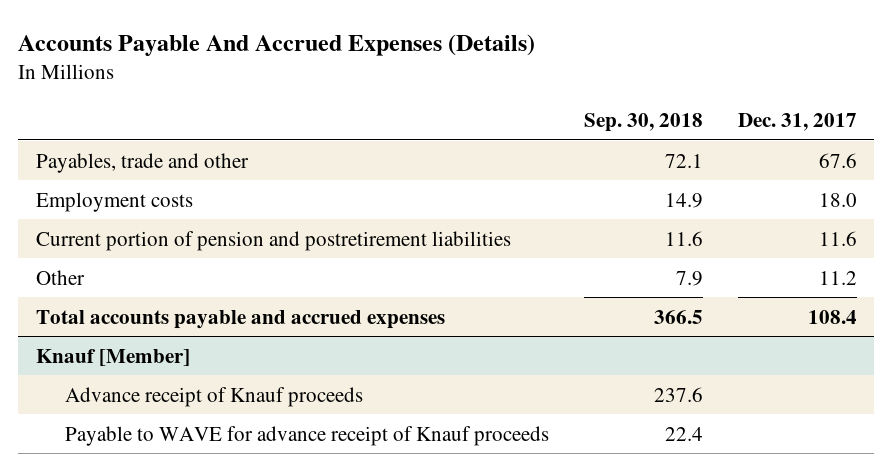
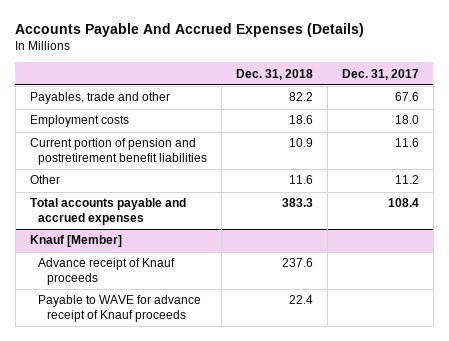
[583,112,703,132] Sep. 30, 2018 -> none
none -> [236,68,314,80] Dec. 31, 2018
[35,230,511,251] Current portion of pension and postretirement liabilities -> [29,138,208,165] Current portion of pension and postretirement benefit liabilities

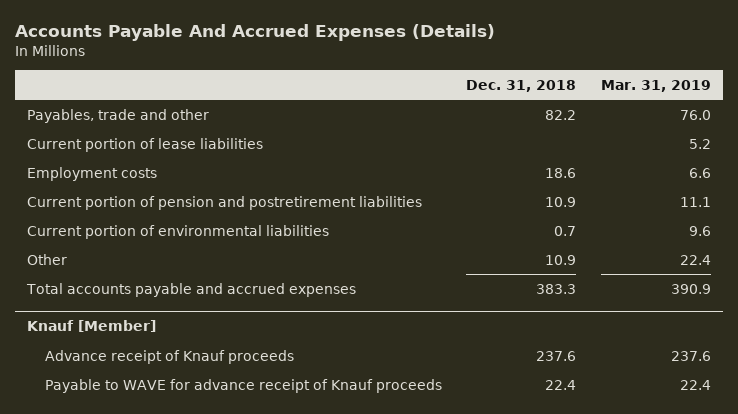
[341,68,419,80] Dec. 31, 2017 -> none
none -> [600,79,711,92] Mar. 31, 2019
none -> [27,137,264,152] Current portion of lease liabilities
[29,138,208,165] Current portion of pension and postretirement benefit liabilities -> [27,195,423,210] Current portion of pension and postretirement liabilities
none -> [27,224,330,239] Current portion of environmental liabilities
[289,175,314,185] 11.6 -> [545,254,577,265] 10.9

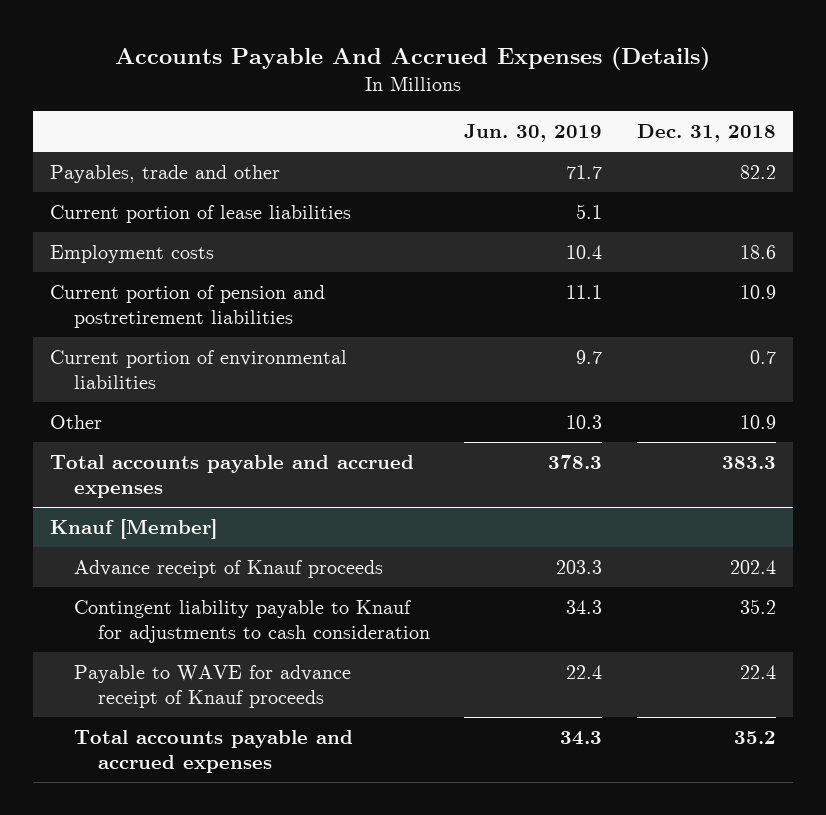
[600,79,711,92] Mar. 31, 2019 -> none
none -> [464,123,603,142] Jun. 30, 2019
[536,350,577,361] 237.6 -> [730,560,777,575] 202.4
none -> [73,600,430,643] Contingent liability payable to Knauf for adjustments to cash consideration
none -> [73,730,353,773] Total accounts payable and accrued expenses

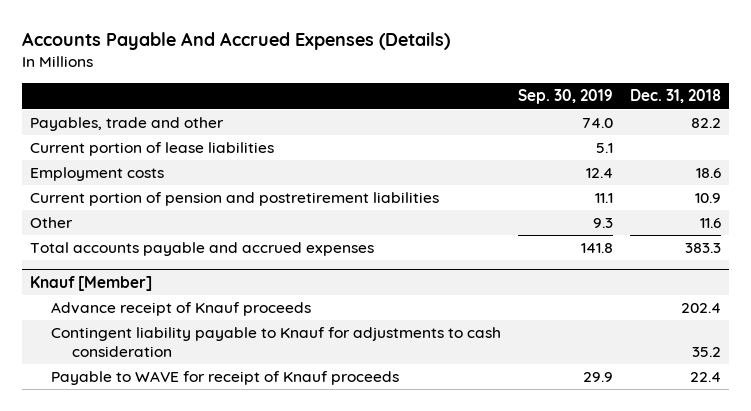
[464,123,603,142] Jun. 30, 2019 -> none
none -> [517,89,613,105] Sep. 30, 2019
[49,350,347,389] Current portion of environmental liabilities -> none
[740,415,777,430] 10.9 -> [699,218,721,229] 11.6
[73,730,353,773] Total accounts payable and accrued expenses -> none
[73,665,351,708] Payable to WAVE for advance receipt of Knauf proceeds -> [51,371,400,386] Payable to WAVE for receipt of Knauf proceeds

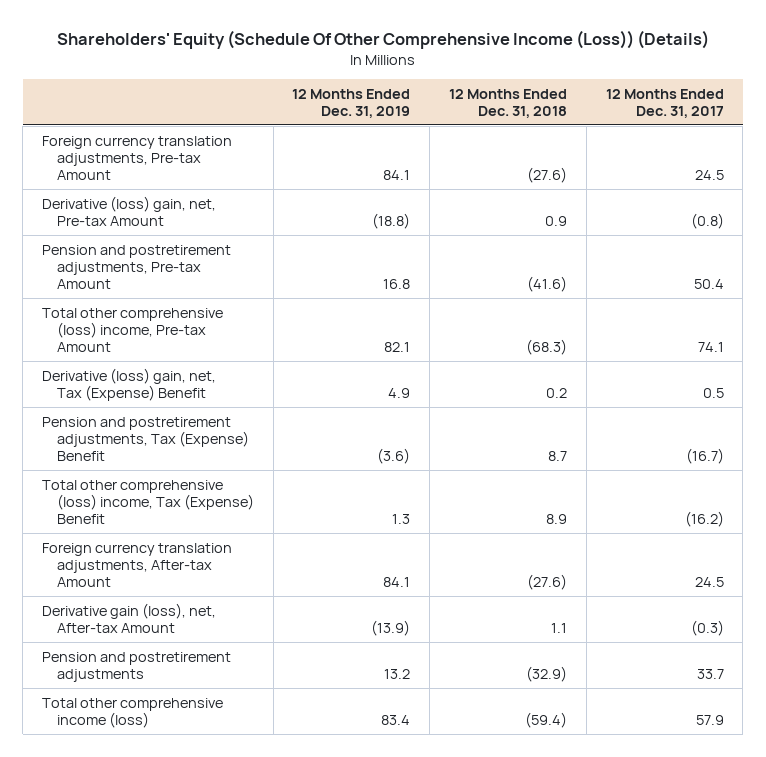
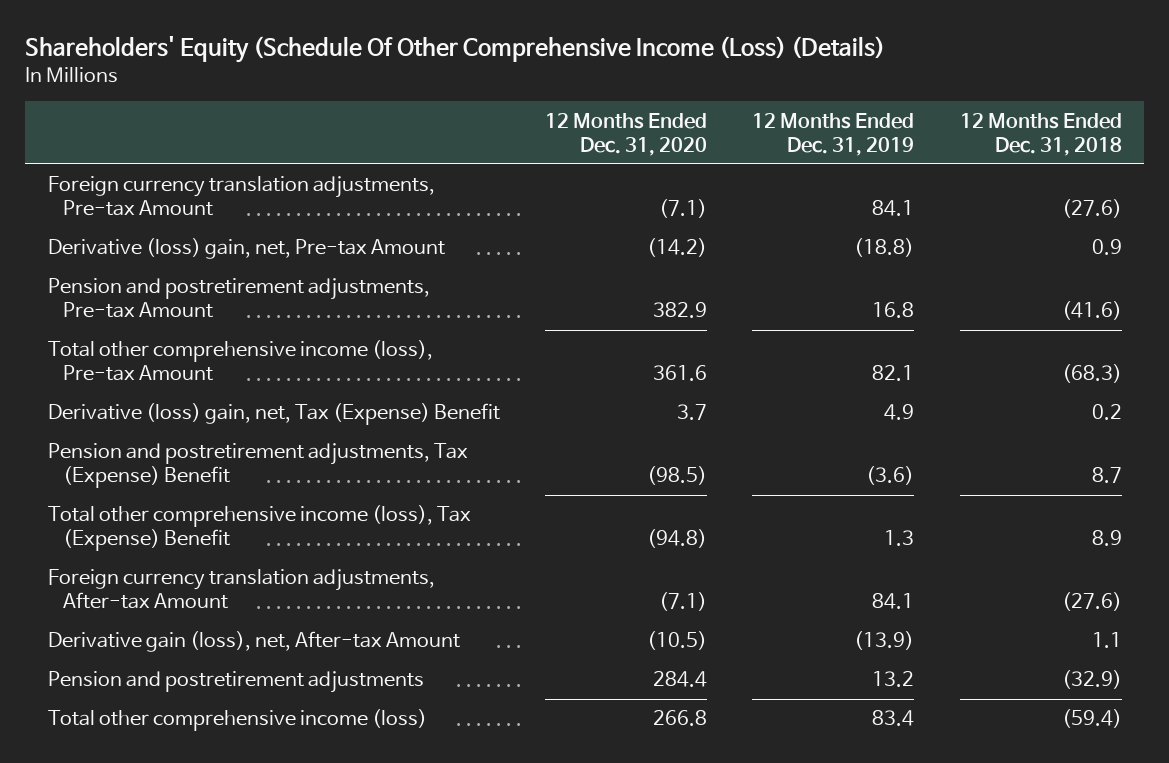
[56,30,709,50] Shareholders' Equity (Schedule Of Other Comprehensive Income (Loss)) (Details) -> [25,36,886,64] Shareholders' Equity (Schedule Of Other Comprehensive Income (Loss) (Details)
[605,88,724,118] 12 Months Ended Dec. 31, 2017 -> none
none -> [545,112,708,156] 12 Months Ended Dec. 31, 2020
[41,307,223,353] Total other comprehensive (loss) income, Pre-tax Amount -> [47,340,433,382] Total other comprehensive income (loss), Pre-tax Amount
[41,479,254,525] Total other comprehensive (loss) income, Tax (Expense) Benefit -> [47,505,471,552] Total other comprehensive income (loss), Tax (Expense) Benefit

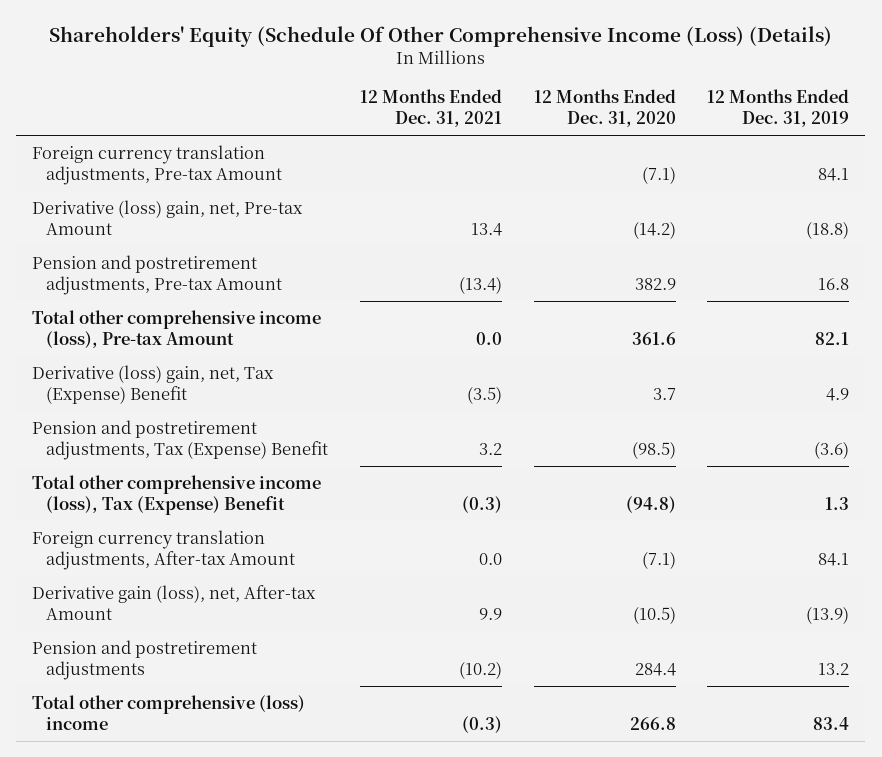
[959,112,1122,156] 12 Months Ended Dec. 31, 2018 -> none
none -> [359,89,502,128] 12 Months Ended Dec. 31, 2021
[47,709,427,732] Total other comprehensive income (loss) -> [32,695,306,731] Total other comprehensive (loss) income

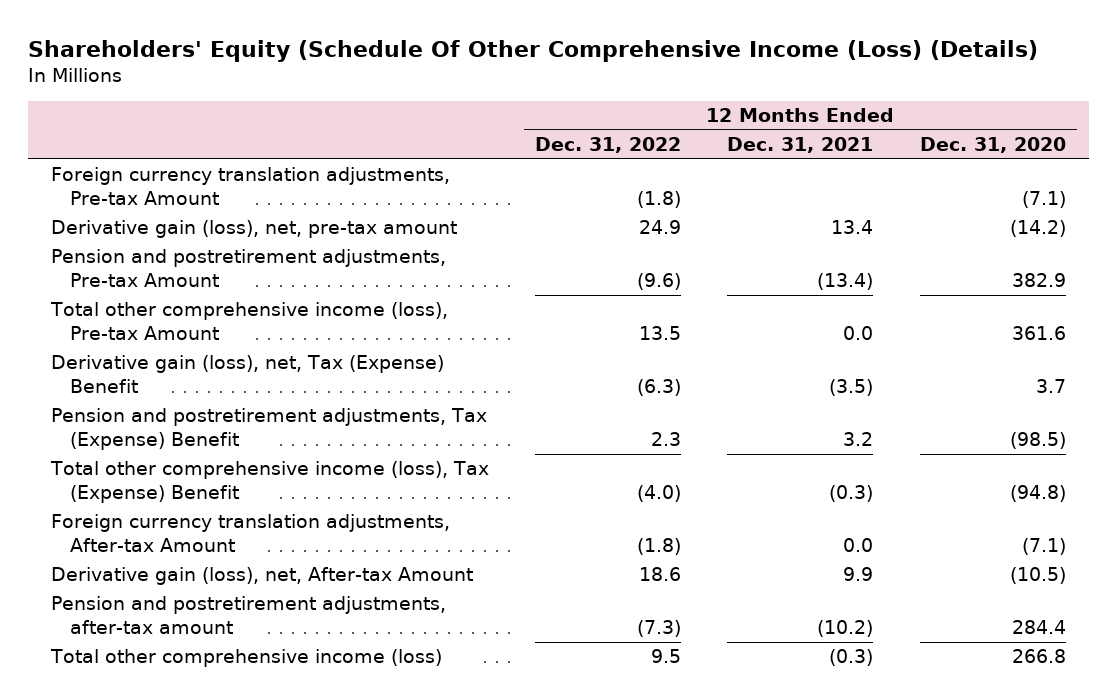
[707,89,850,128] 12 Months Ended Dec. 31, 2019 -> none
none -> [535,136,682,153] Dec. 31, 2022
[32,200,304,236] Derivative (loss) gain, net, Pre-tax Amount -> [50,220,457,239] Derivative gain (loss), net, pre-tax amount
[32,365,275,405] Derivative (loss) gain, net, Tax (Expense) Benefit -> [50,355,444,394] Derivative gain (loss), net, Tax (Expense) Benefit
[32,640,258,681] Pension and postretirement adjustments -> [50,596,446,635] Pension and postretirement adjustments, after-tax amount
[32,695,306,731] Total other comprehensive (loss) income -> [49,649,442,668] Total other comprehensive income (loss)

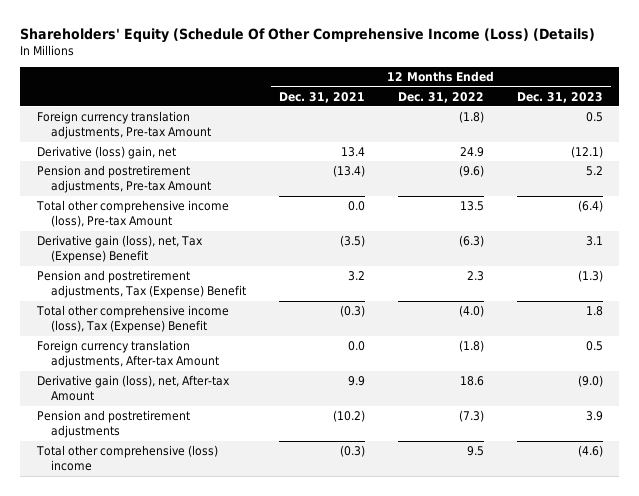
[919,136,1066,153] Dec. 31, 2020 -> none
none -> [516,91,603,103] Dec. 31, 2023
[50,220,457,239] Derivative gain (loss), net, pre-tax amount -> [36,145,176,159] Derivative (loss) gain, net
[50,596,446,635] Pension and postretirement adjustments, after-tax amount -> [36,409,190,439] Pension and postretirement adjustments
[49,649,442,668] Total other comprehensive income (loss) -> [35,444,218,472] Total other comprehensive (loss) income

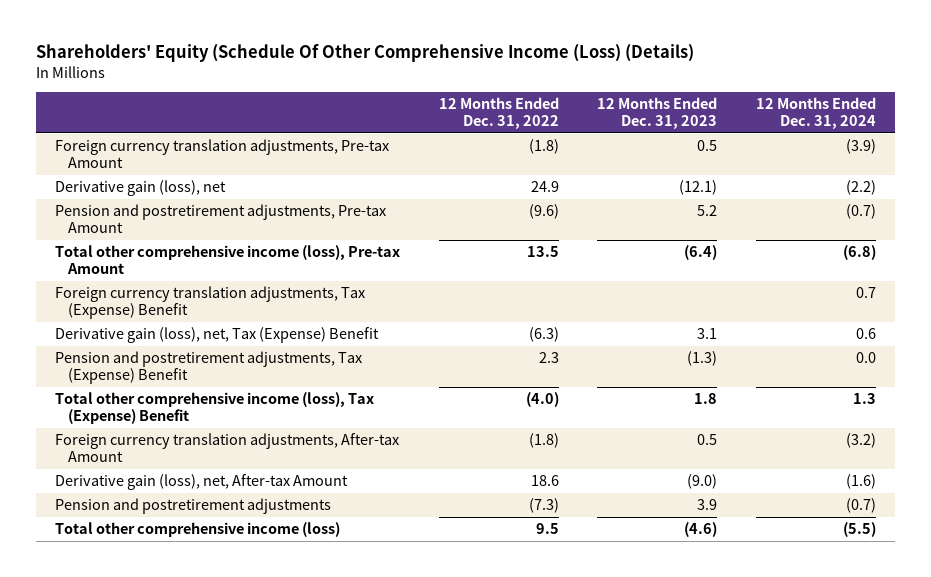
[278,91,365,103] Dec. 31, 2021 -> none
none -> [755,97,876,130] 12 Months Ended Dec. 31, 2024
[36,145,176,159] Derivative (loss) gain, net -> [55,180,227,197] Derivative gain (loss), net
none -> [55,286,366,319] Foreign currency translation adjustments, Tax (Expense) Benefit
[35,444,218,472] Total other comprehensive (loss) income -> [55,522,341,538] Total other comprehensive income (loss)

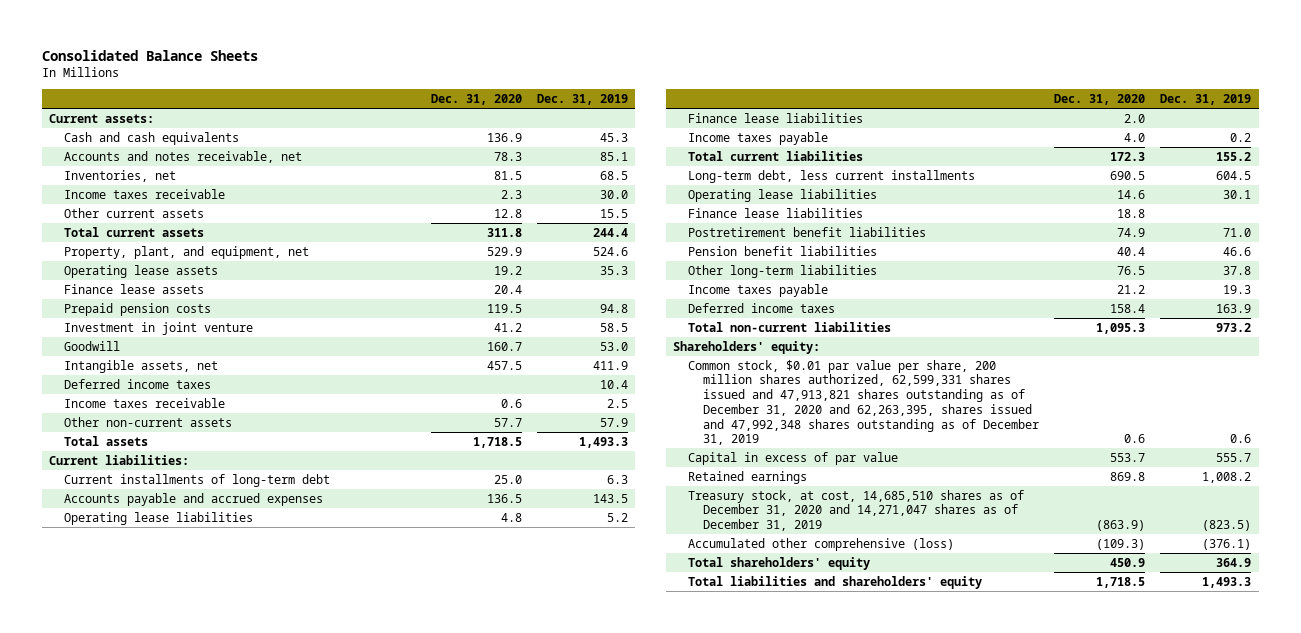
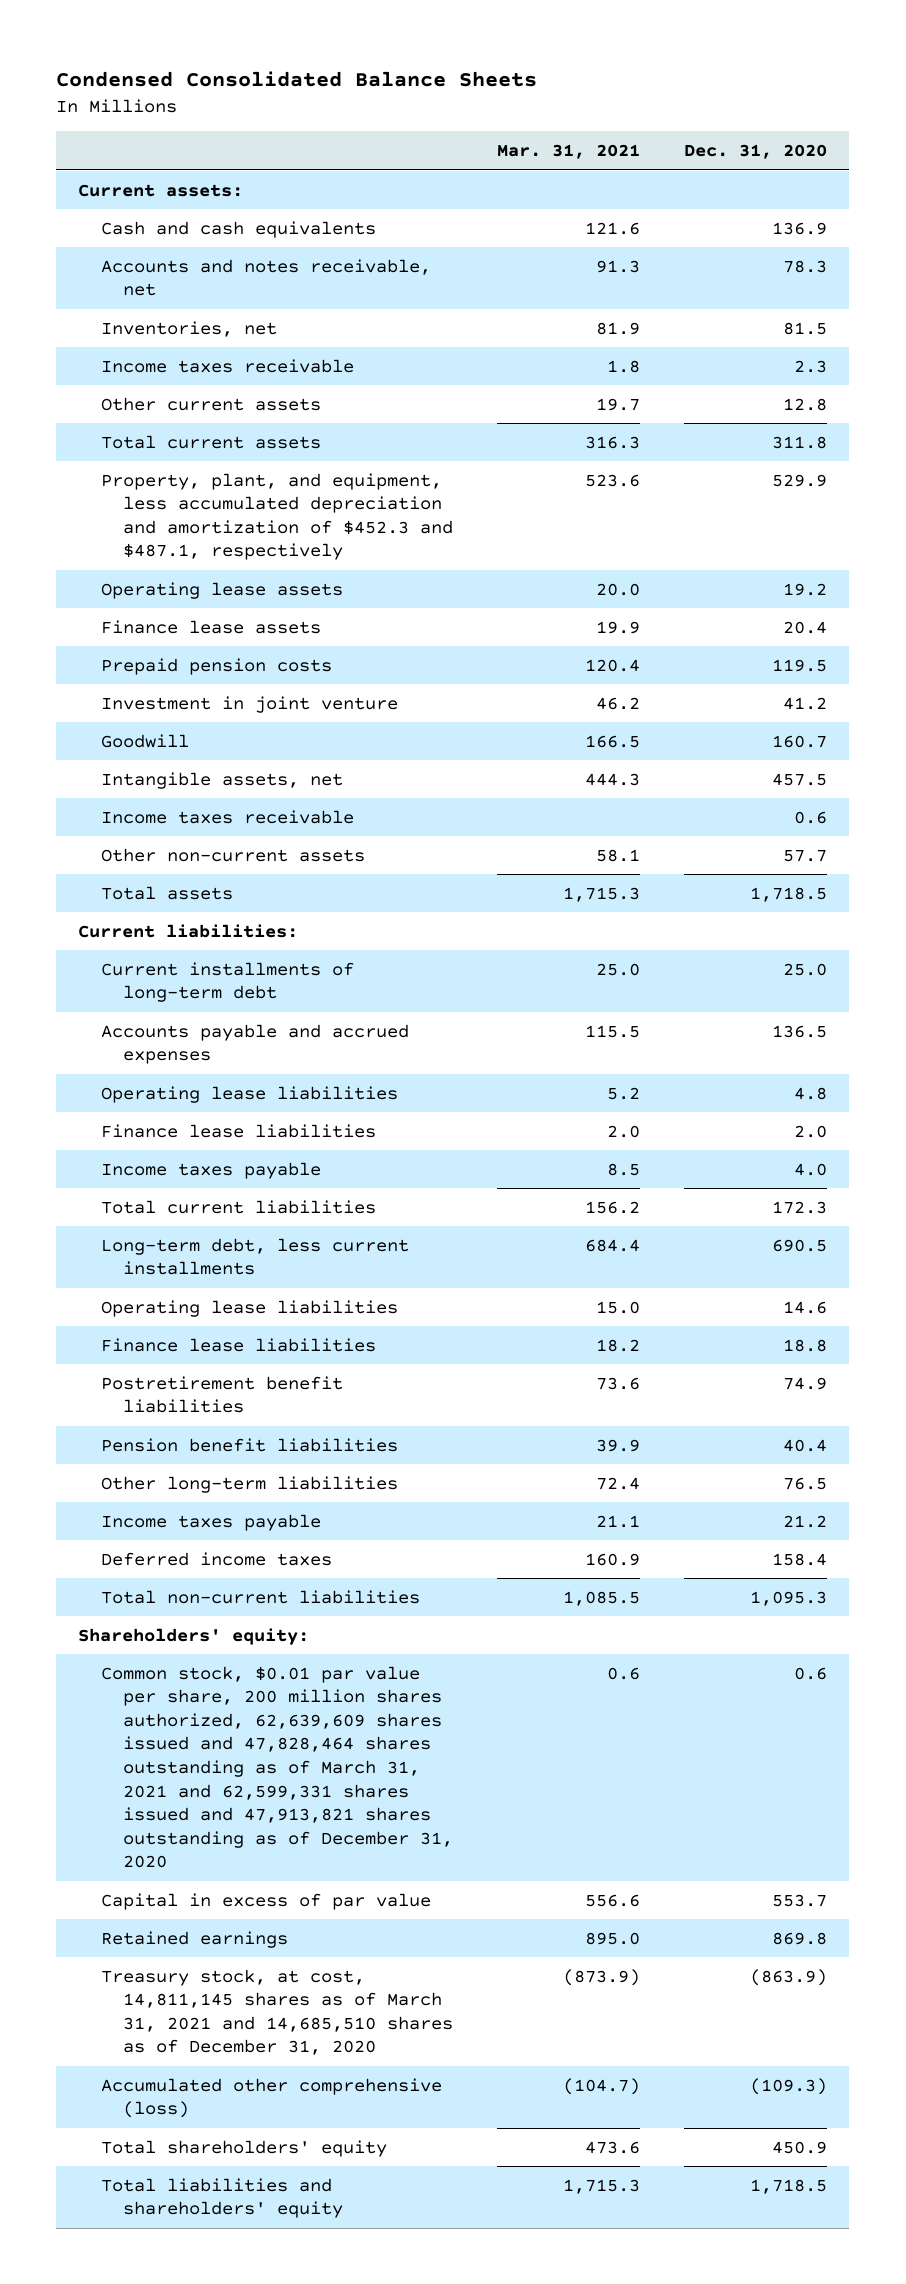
[41,49,258,61] Consolidated Balance Sheets -> [56,71,538,88] Condensed Consolidated Balance Sheets
[536,94,628,106] Dec. 31, 2019 -> none
none -> [497,144,641,160] Mar. 31, 2021
[64,245,310,259] Property, plant, and equipment, net -> [100,472,454,561] Property, plant, and equipment, less accumulated depreciation and amortization of $452.3 and $487.1, respectively
[64,378,212,389] Deferred income taxes -> none
[688,359,1040,446] Common stock, $0.01 par value per share, 200 million shares authorized, 62,599,331 shares issued and 47,913,821 shares outstanding as of December 31, 2020 and 62,263,395, shares issued and 47,992,348 shares outstanding as of December 31, 2019 -> [100,1665,454,1869] Common stock, $0.01 par value per share, 200 million shares authorized, 62,639,609 shares issued and 47,828,464 shares outstanding as of March 31, 2021 and 62,599,331 shares issued and 47,913,821 shares outstanding as of December 31, 2020
[688,489,1025,532] Treasury stock, at cost, 14,685,510 shares as of December 31, 2020 and 14,271,047 shares as of December 31, 2019 -> [100,1968,454,2056] Treasury stock, at cost, 14,811,145 shares as of March 31, 2021 and 14,685,510 shares as of December 31, 2020

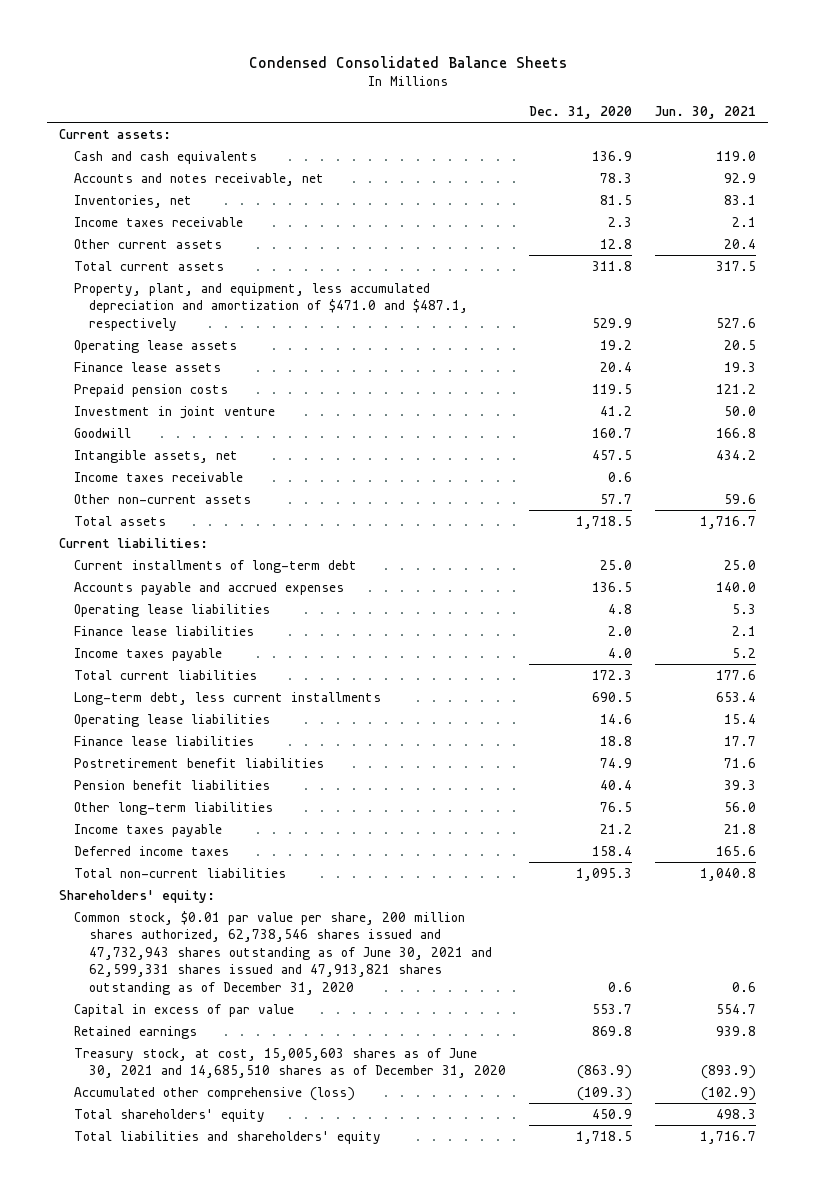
[497,144,641,160] Mar. 31, 2021 -> none
none -> [655,105,757,119] Jun. 30, 2021
[100,472,454,561] Property, plant, and equipment, less accumulated depreciation and amortization of $452.3 and $487.1, respectively -> [73,282,468,331] Property, plant, and equipment, less accumulated depreciation and amortization of $471.0 and $487.1, respectively
[100,1665,454,1869] Common stock, $0.01 par value per share, 200 million shares authorized, 62,639,609 shares issued and 47,828,464 shares outstanding as of March 31, 2021 and 62,599,331 shares issued and 47,913,821 shares outstanding as of December 31, 2020 -> [73,910,492,995] Common stock, $0.01 par value per share, 200 million shares authorized, 62,738,546 shares issued and 47,732,943 shares outstanding as of June 30, 2021 and 62,599,331 shares issued and 47,913,821 shares outstanding as of December 31, 2020
[100,1968,454,2056] Treasury stock, at cost, 14,811,145 shares as of March 31, 2021 and 14,685,510 shares as of December 31, 2020 -> [73,1047,506,1079] Treasury stock, at cost, 15,005,603 shares as of June 30, 2021 and 14,685,510 shares as of December 31, 2020

